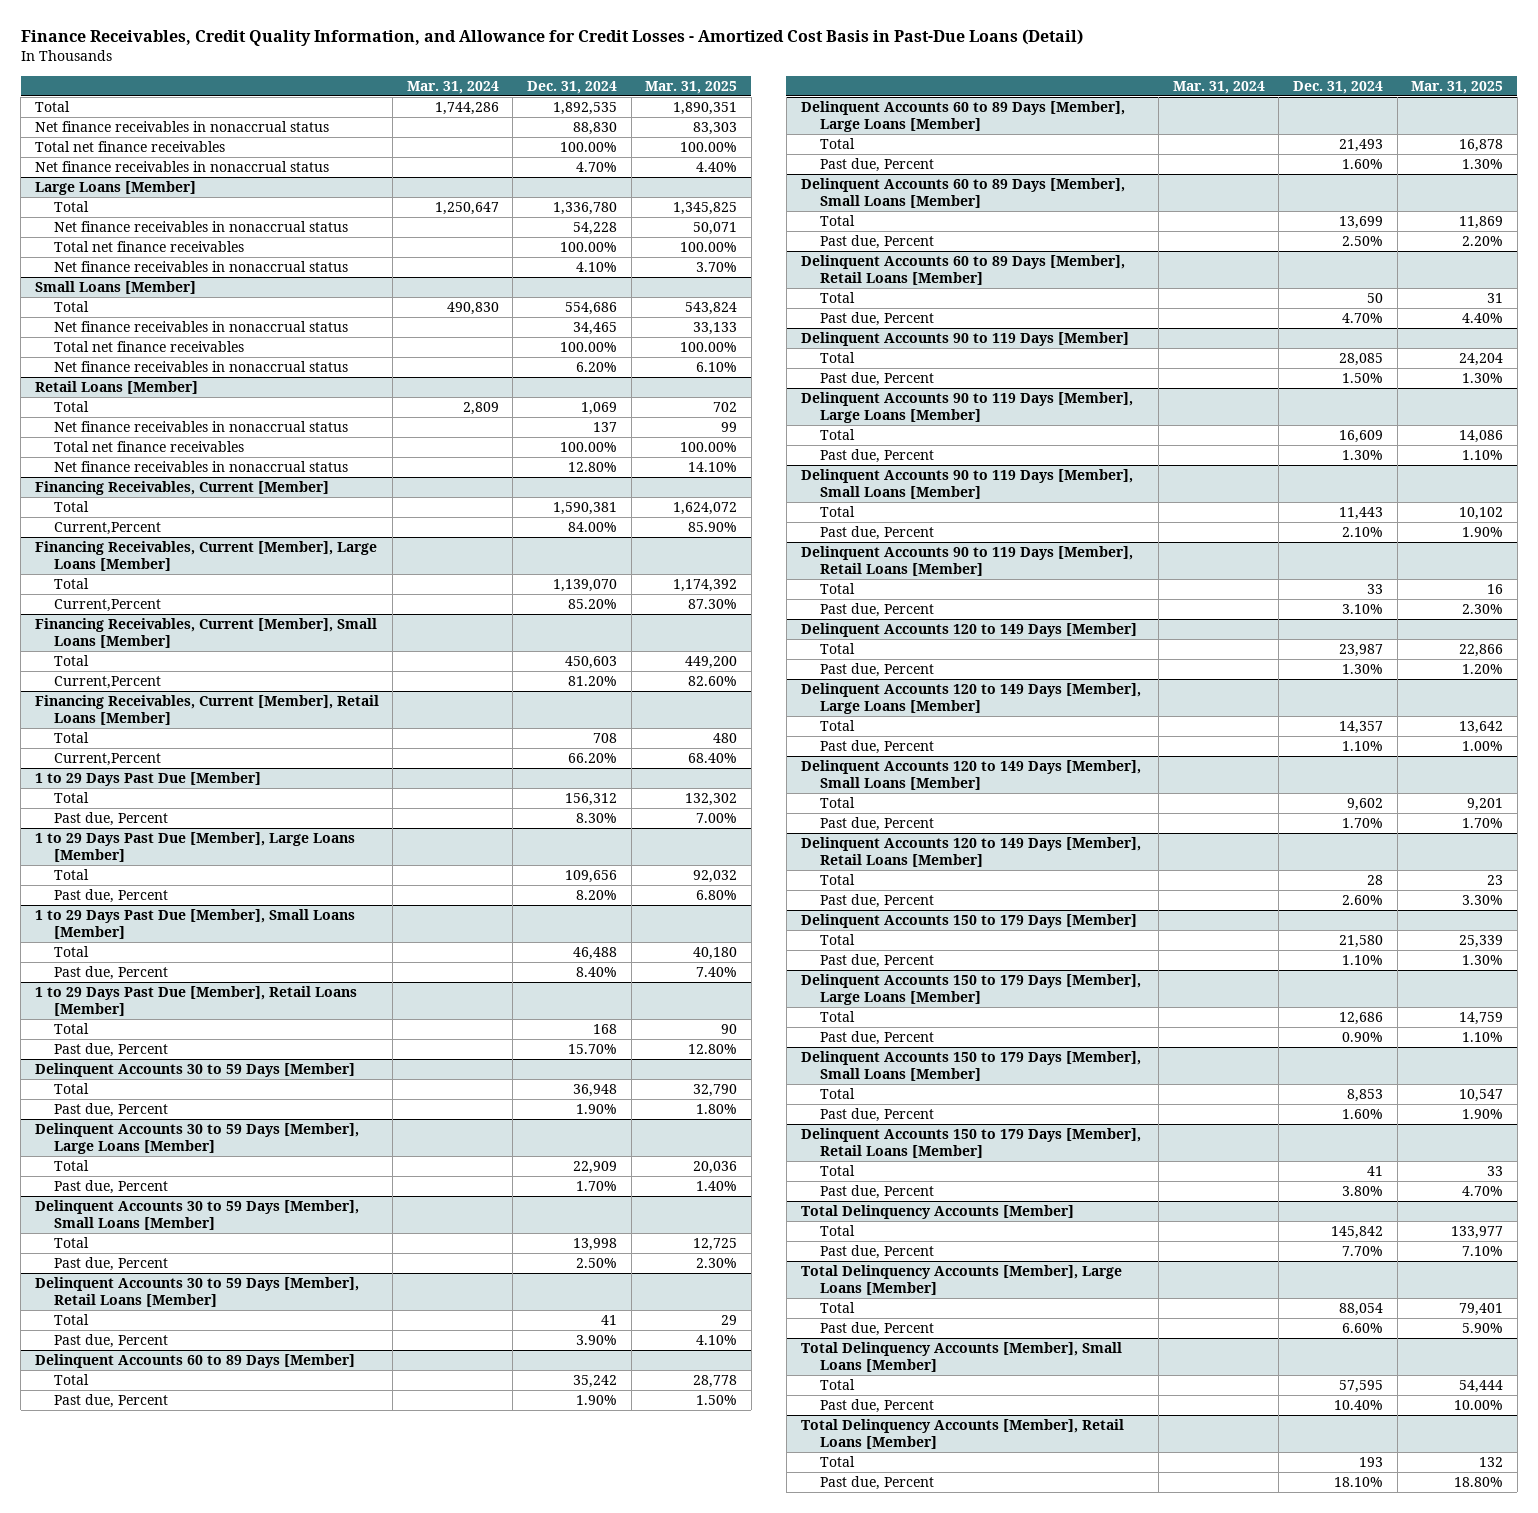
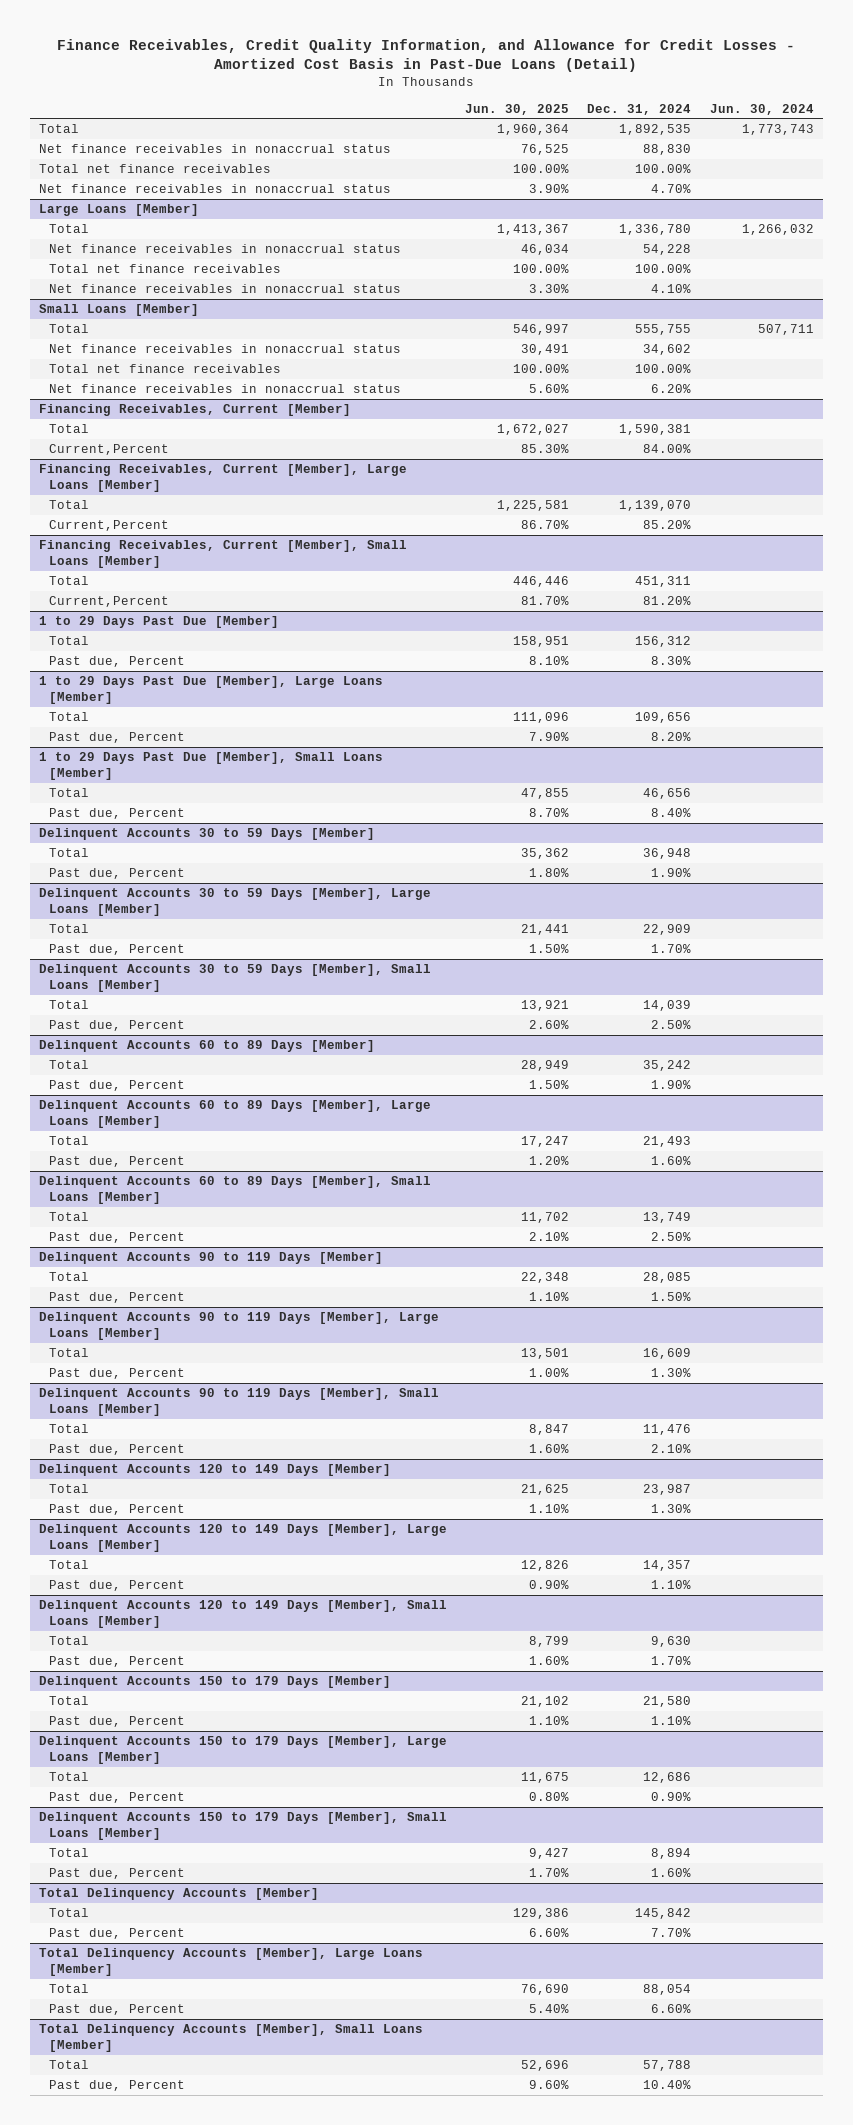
[406,80,499,94] Mar. 31, 2024 -> none
[645,80,738,94] Mar. 31, 2025 -> none
none -> [465,103,570,115] Jun. 30, 2025
none -> [709,103,814,115] Jun. 30, 2024
[565,302,618,316] 554,686 -> [635,323,692,335] 555,755
[573,322,618,336] 34,465 -> [643,343,692,355] 34,602
[34,381,198,395] Retail Loans [Member] -> none
[54,401,90,413] Total -> none
[54,421,349,433] Net finance receivables in nonaccrual status -> none
[54,441,245,453] Total net finance receivables -> none
[54,461,349,473] Net finance receivables in nonaccrual status -> none
[565,656,618,670] 450,603 -> [635,575,692,587] 451,311
[34,695,379,725] Financing Receivables, Current [Member], Retail Loans [Member] -> none
[54,732,90,744] Total -> none
[54,753,162,767] Current,Percent -> none
[573,947,618,961] 46,488 -> [643,787,692,799] 46,656
[34,986,357,1016] 1 to 29 Days Past Due [Member], Retail Loans [Member] -> none
[54,1023,90,1035] Total -> none
[54,1043,169,1058] Past due, Percent -> none
[573,1238,618,1252] 13,998 -> [643,999,692,1011] 14,039
[34,1277,359,1307] Delinquent Accounts 30 to 59 Days [Member], Retail Loans [Member] -> none
[54,1314,90,1326] Total -> none
[54,1334,169,1349] Past due, Percent -> none
[1338,216,1383,230] 13,699 -> [643,1211,692,1223] 13,749
[800,255,1125,285] Delinquent Accounts 60 to 89 Days [Member], Retail Loans [Member] -> none
[819,292,855,304] Total -> none
[819,312,934,327] Past due, Percent -> none
[1338,507,1383,521] 11,443 -> [643,1423,692,1435] 11,476
[800,546,1133,576] Delinquent Accounts 90 to 119 Days [Member], Retail Loans [Member] -> none
[819,583,855,595] Total -> none
[819,603,934,618] Past due, Percent -> none
[1346,798,1383,812] 9,602 -> [651,1635,692,1647] 9,630
[800,837,1141,867] Delinquent Accounts 120 to 149 Days [Member], Retail Loans [Member] -> none
[819,874,855,886] Total -> none
[819,894,934,909] Past due, Percent -> none
[1346,1089,1383,1103] 8,853 -> [651,1847,692,1859] 8,894
[800,1128,1141,1158] Delinquent Accounts 150 to 179 Days [Member], Retail Loans [Member] -> none
[819,1165,855,1177] Total -> none
[819,1185,934,1200] Past due, Percent -> none
[1338,1380,1383,1394] 57,595 -> [643,2059,692,2071] 57,788
[800,1419,1124,1449] Total Delinquency Accounts [Member], Retail Loans [Member] -> none
[819,1456,855,1468] Total -> none
[819,1476,934,1491] Past due, Percent -> none

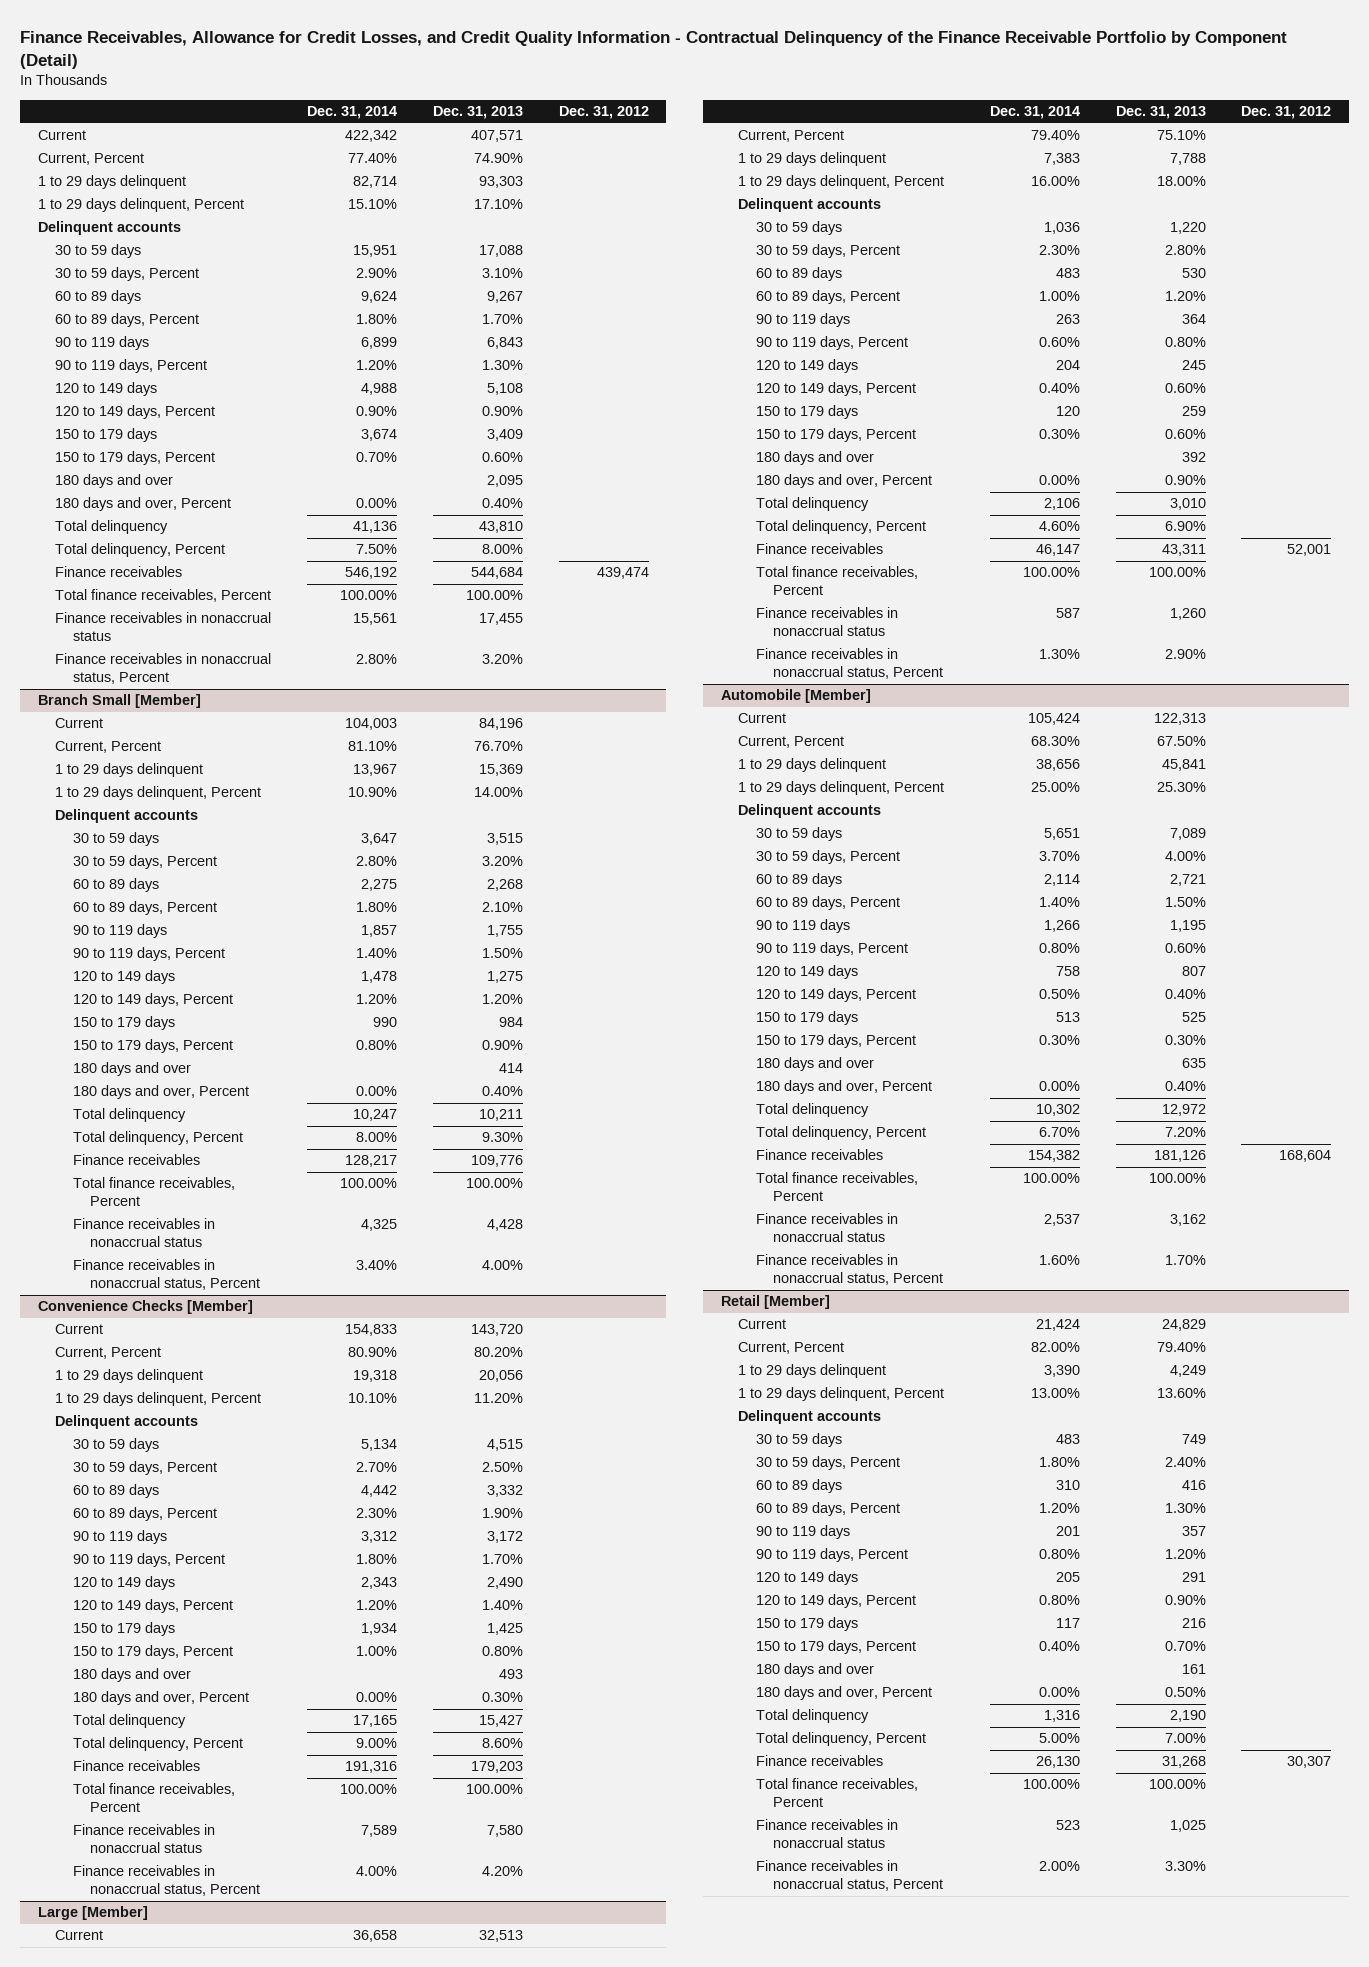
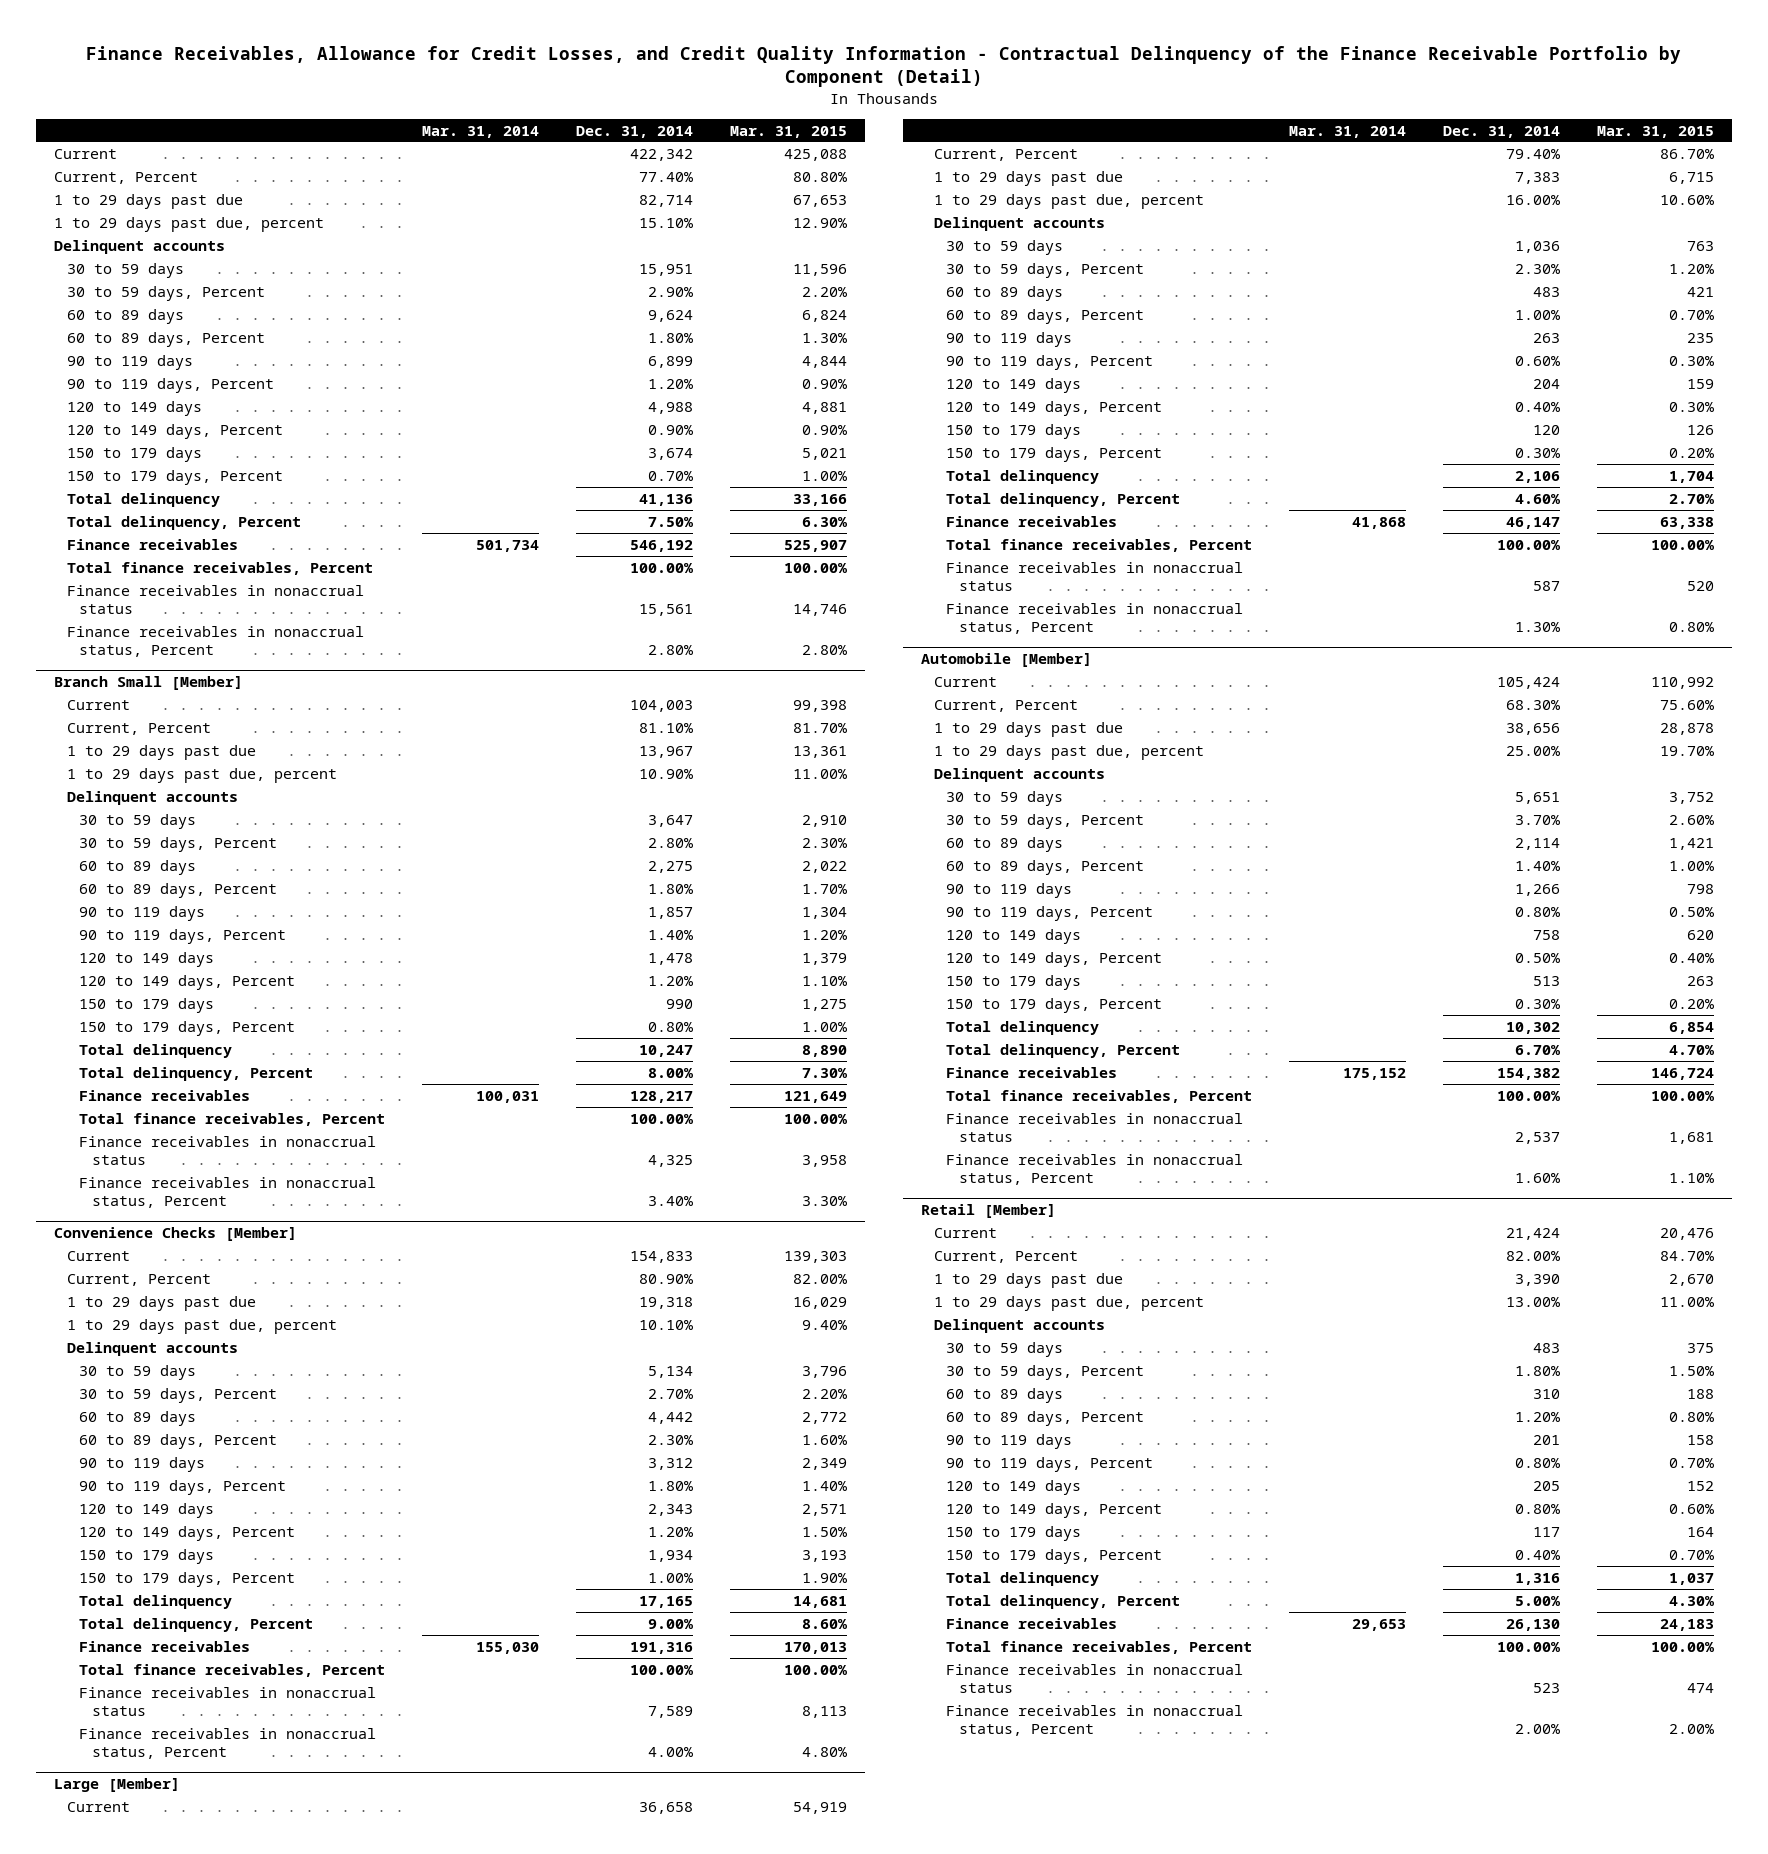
[432,106,523,120] Dec. 31, 2013 -> none
[558,106,649,120] Dec. 31, 2012 -> none
none -> [422,125,540,138] Mar. 31, 2014
none -> [729,125,847,138] Mar. 31, 2015
[37,175,186,190] 1 to 29 days delinquent -> [54,193,244,209] 1 to 29 days past due
[37,198,244,213] 1 to 29 days delinquent, Percent -> [54,216,325,232] 1 to 29 days past due, percent
[55,474,174,489] 180 days and over -> none
[55,497,232,512] 180 days and over, Percent -> none
[55,763,204,778] 1 to 29 days delinquent -> [66,744,256,760] 1 to 29 days past due
[55,786,262,801] 1 to 29 days delinquent, Percent -> [66,767,337,783] 1 to 29 days past due, percent
[72,1062,191,1077] 180 days and over -> none
[72,1085,249,1100] 180 days and over, Percent -> none
[55,1369,204,1384] 1 to 29 days delinquent -> [66,1295,256,1311] 1 to 29 days past due
[55,1392,262,1407] 1 to 29 days delinquent, Percent -> [66,1318,337,1334] 1 to 29 days past due, percent
[72,1668,191,1683] 180 days and over -> none
[72,1691,249,1706] 180 days and over, Percent -> none
[738,152,887,167] 1 to 29 days delinquent -> [933,170,1123,186] 1 to 29 days past due
[738,175,945,190] 1 to 29 days delinquent, Percent -> [933,193,1204,209] 1 to 29 days past due, percent
[755,451,874,466] 180 days and over -> none
[755,474,932,489] 180 days and over, Percent -> none
[738,758,887,773] 1 to 29 days delinquent -> [933,721,1123,737] 1 to 29 days past due
[738,781,945,796] 1 to 29 days delinquent, Percent -> [933,744,1204,760] 1 to 29 days past due, percent
[755,1057,874,1072] 180 days and over -> none
[755,1080,932,1095] 180 days and over, Percent -> none
[738,1364,887,1379] 1 to 29 days delinquent -> [933,1272,1123,1288] 1 to 29 days past due
[738,1387,945,1402] 1 to 29 days delinquent, Percent -> [933,1295,1204,1311] 1 to 29 days past due, percent
[755,1663,874,1678] 180 days and over -> none
[755,1686,932,1701] 180 days and over, Percent -> none

